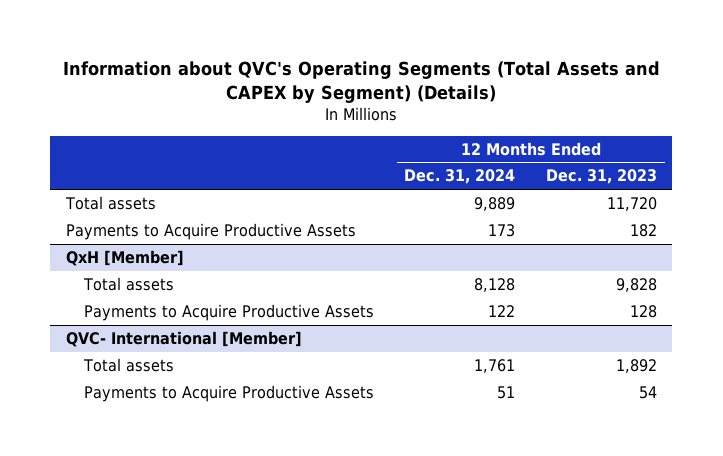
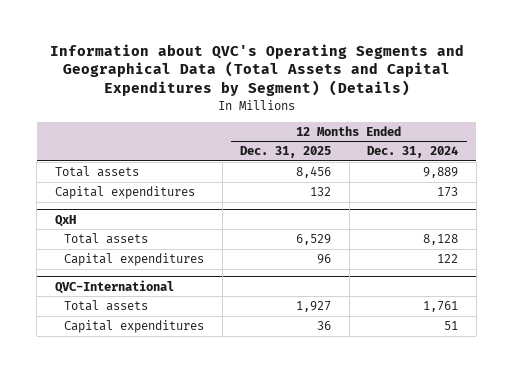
[63,60,661,103] Information about QVC's Operating Segments (Total Assets and CAPEX by Segment) (Details) -> [49,43,464,97] Information about QVC's Operating Segments and Geographical Data (Total Assets and Capital Expenditures by Segment) (Details)
[546,169,658,185] Dec. 31, 2023 -> none
none -> [240,146,332,159] Dec. 31, 2025
[65,223,356,241] Payments to Acquire Productive Assets -> [54,185,195,199] Capital expenditures
[65,250,184,267] QxH [Member] -> [54,214,76,227] QxH
[83,304,374,322] Payments to Acquire Productive Assets -> [64,252,205,266] Capital expenditures
[65,331,302,348] QVC- International [Member] -> [54,279,174,294] QVC-International
[83,385,374,403] Payments to Acquire Productive Assets -> [64,319,205,333] Capital expenditures

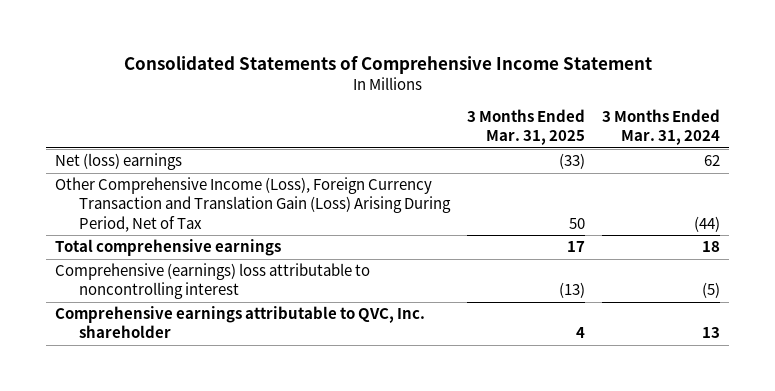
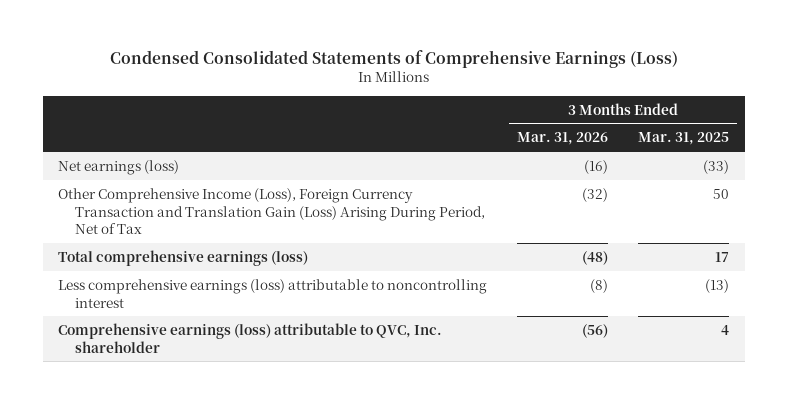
[123,55,652,74] Consolidated Statements of Comprehensive Income Statement -> [109,49,678,68] Condensed Consolidated Statements of Comprehensive Earnings (Loss)
[602,109,721,146] 3 Months Ended Mar. 31, 2024 -> none
none -> [517,132,609,146] Mar. 31, 2026
[55,153,183,171] Net (loss) earnings -> [57,159,179,175] Net earnings (loss)
[55,239,282,257] Total comprehensive earnings -> [57,249,308,266] Total comprehensive earnings (loss)
[55,263,371,300] Comprehensive (earnings) loss attributable to noncontrolling interest -> [57,278,487,308] Less comprehensive earnings (loss) attributable to noncontrolling interest
[55,306,426,339] Comprehensive earnings attributable to QVC, Inc. shareholder -> [57,322,442,353] Comprehensive earnings (loss) attributable to QVC, Inc. shareholder

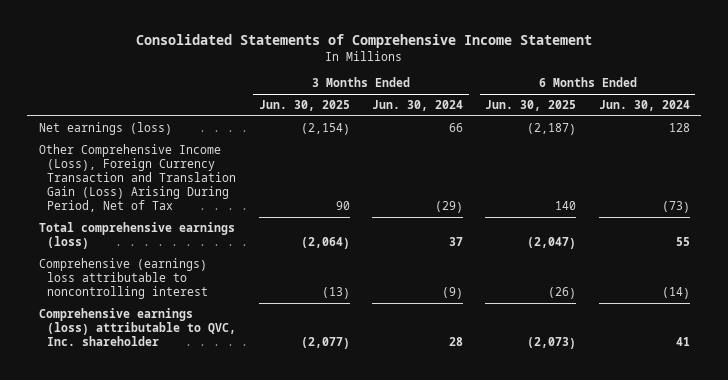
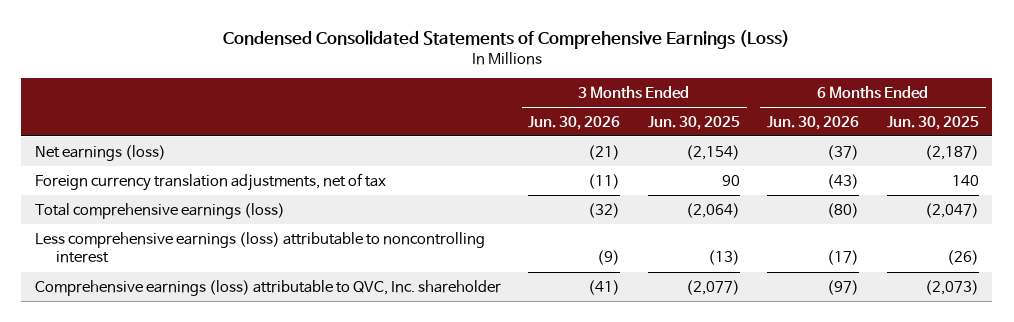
[136,34,593,49] Consolidated Statements of Comprehensive Income Statement -> [222,29,790,49] Condensed Consolidated Statements of Comprehensive Earnings (Loss)
[372,100,464,112] Jun. 30, 2024 -> none
[598,100,690,112] Jun. 30, 2024 -> none
none -> [528,115,621,130] Jun. 30, 2026
none -> [767,115,860,130] Jun. 30, 2026
[38,143,237,213] Other Comprehensive Income (Loss), Foreign Currency Transaction and Translation Gain (Loss) Arising During Period, Net of Tax -> [34,172,386,191] Foreign currency translation adjustments, net of tax
[38,257,209,300] Comprehensive (earnings) loss attributable to noncontrolling interest -> [34,231,485,264] Less comprehensive earnings (loss) attributable to noncontrolling interest

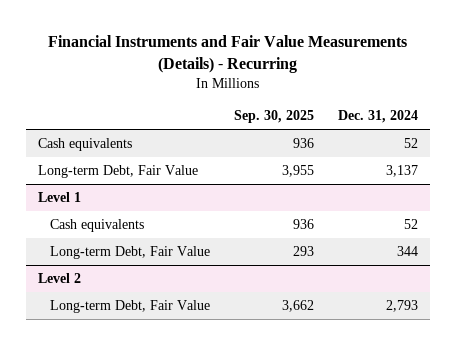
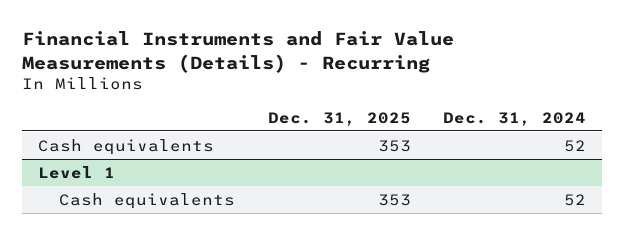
[234,110,315,124] Sep. 30, 2025 -> none
none -> [267,111,411,126] Dec. 31, 2025
[37,165,198,179] Long-term Debt, Fair Value -> none
[50,246,211,260] Long-term Debt, Fair Value -> none
[37,273,81,284] Level 2 -> none
[50,300,211,314] Long-term Debt, Fair Value -> none

